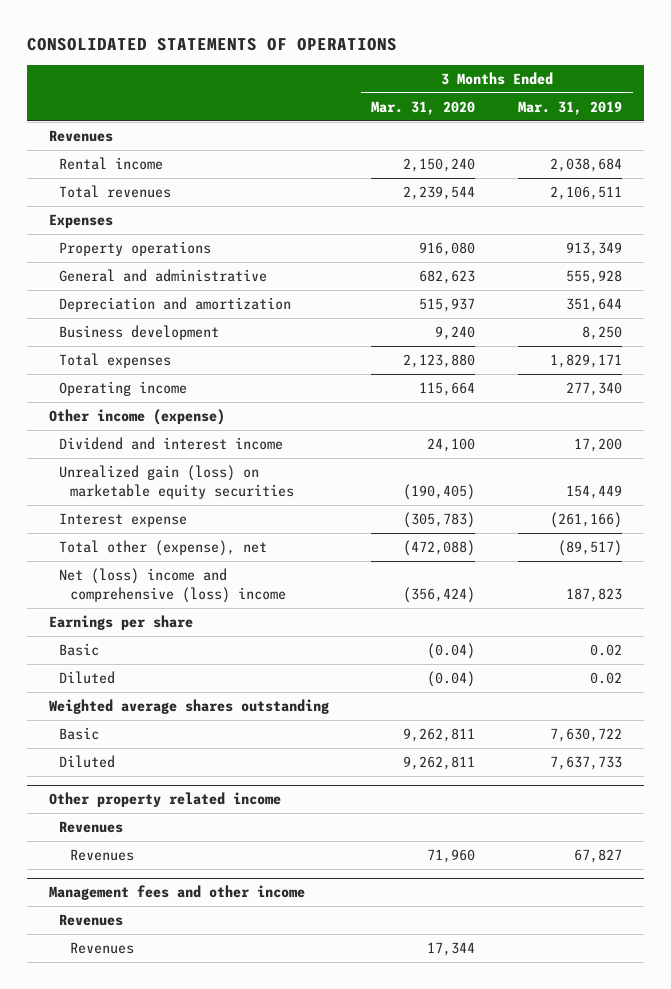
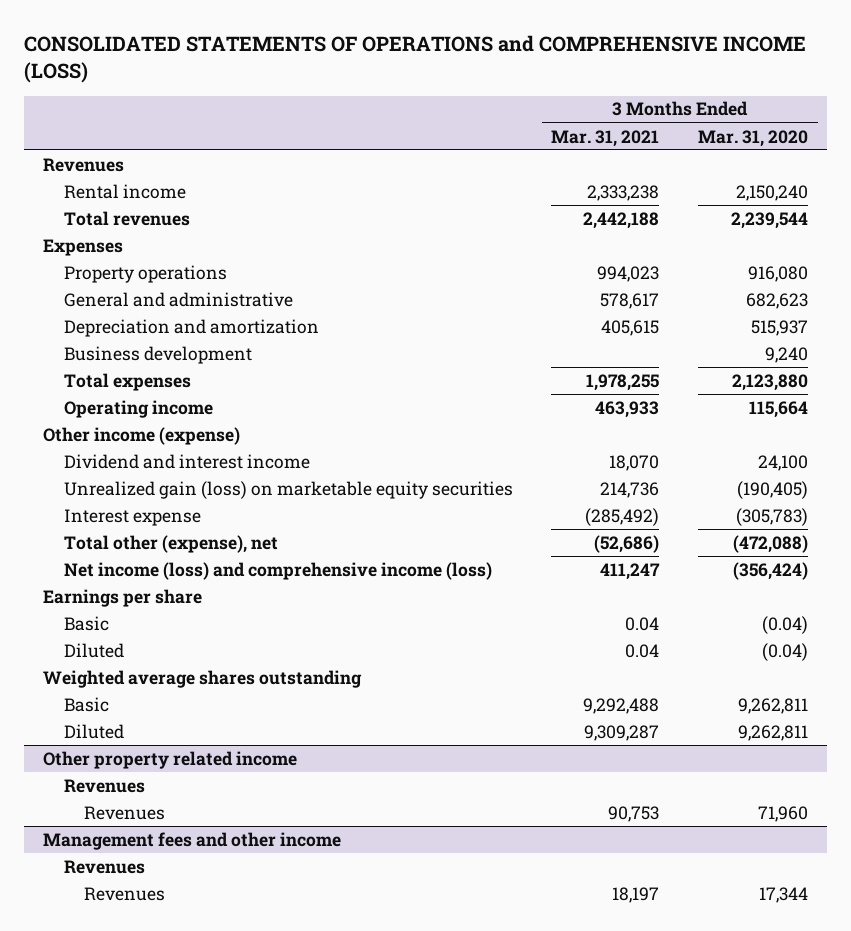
[27,38,398,52] CONSOLIDATED STATEMENTS OF OPERATIONS -> [23,35,806,84] CONSOLIDATED STATEMENTS OF OPERATIONS and COMPREHENSIVE INCOME (LOSS)
[518,100,623,115] Mar. 31, 2019 -> none
none -> [551,129,660,147] Mar. 31, 2021
[59,568,287,603] Net (loss) income and comprehensive (loss) income -> [63,561,492,580] Net income (loss) and comprehensive income (loss)

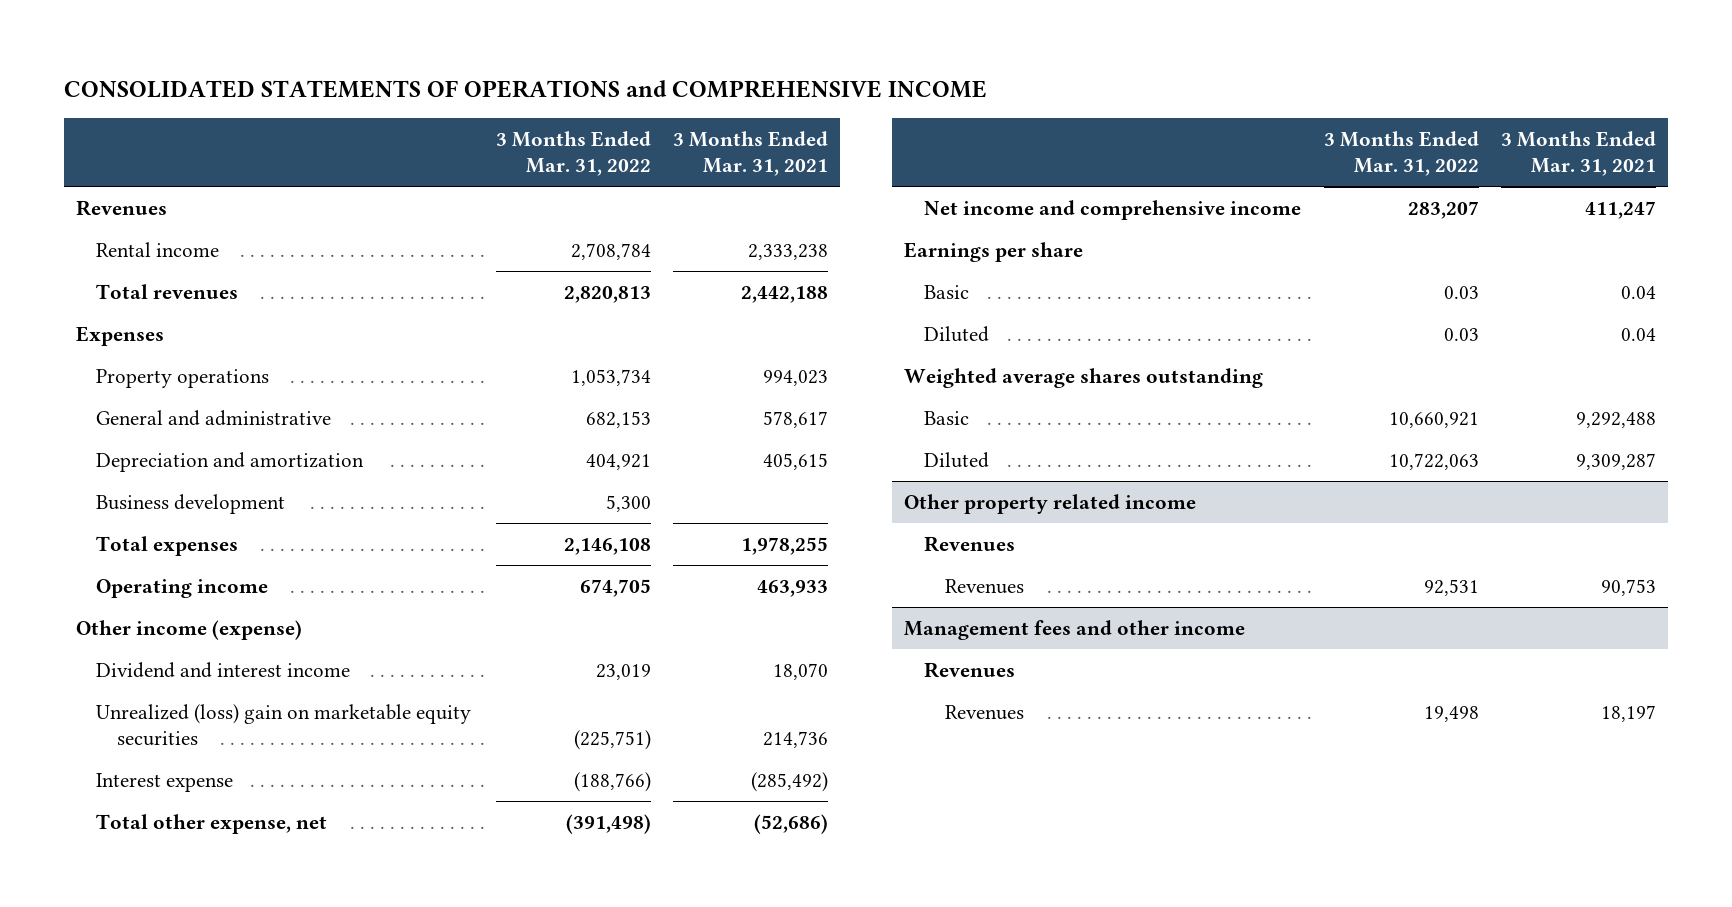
[23,35,806,84] CONSOLIDATED STATEMENTS OF OPERATIONS and COMPREHENSIVE INCOME (LOSS) -> [64,79,988,98] CONSOLIDATED STATEMENTS OF OPERATIONS and COMPREHENSIVE INCOME
[697,129,808,147] Mar. 31, 2020 -> none
none -> [495,130,651,176] 3 Months Ended Mar. 31, 2022
[63,480,513,499] Unrealized gain (loss) on marketable equity securities -> [96,704,472,747] Unrealized (loss) gain on marketable equity securities
[63,534,278,553] Total other (expense), net -> [96,814,328,835] Total other expense, net
[63,561,492,580] Net income (loss) and comprehensive income (loss) -> [924,200,1302,221] Net income and comprehensive income

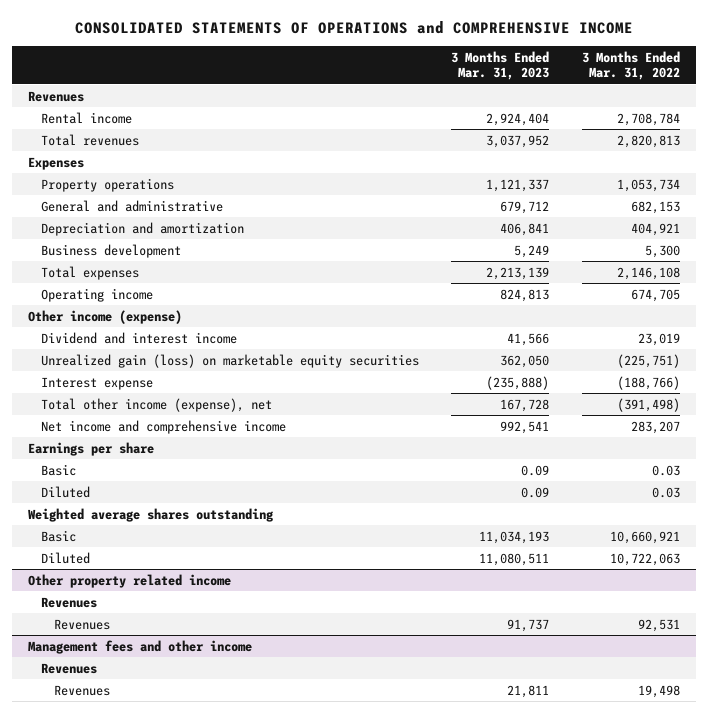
[673,130,829,176] 3 Months Ended Mar. 31, 2021 -> none
none -> [451,50,550,81] 3 Months Ended Mar. 31, 2023
[96,704,472,747] Unrealized (loss) gain on marketable equity securities -> [41,353,420,368] Unrealized gain (loss) on marketable equity securities
[96,814,328,835] Total other expense, net -> [41,397,273,412] Total other income (expense), net

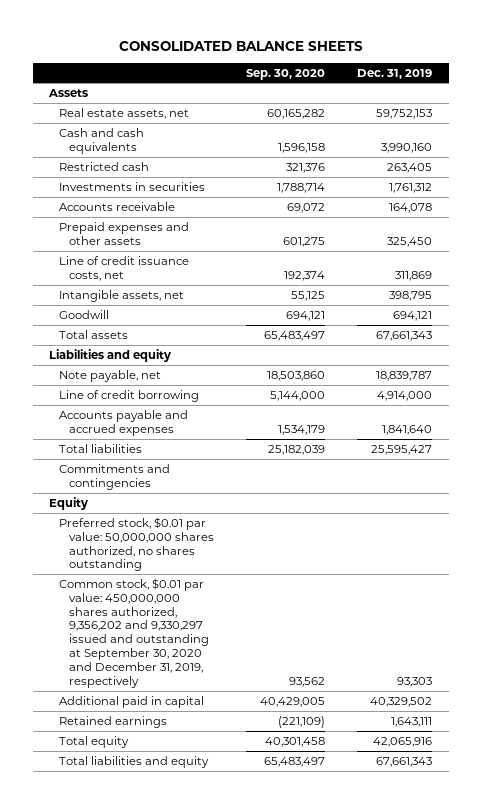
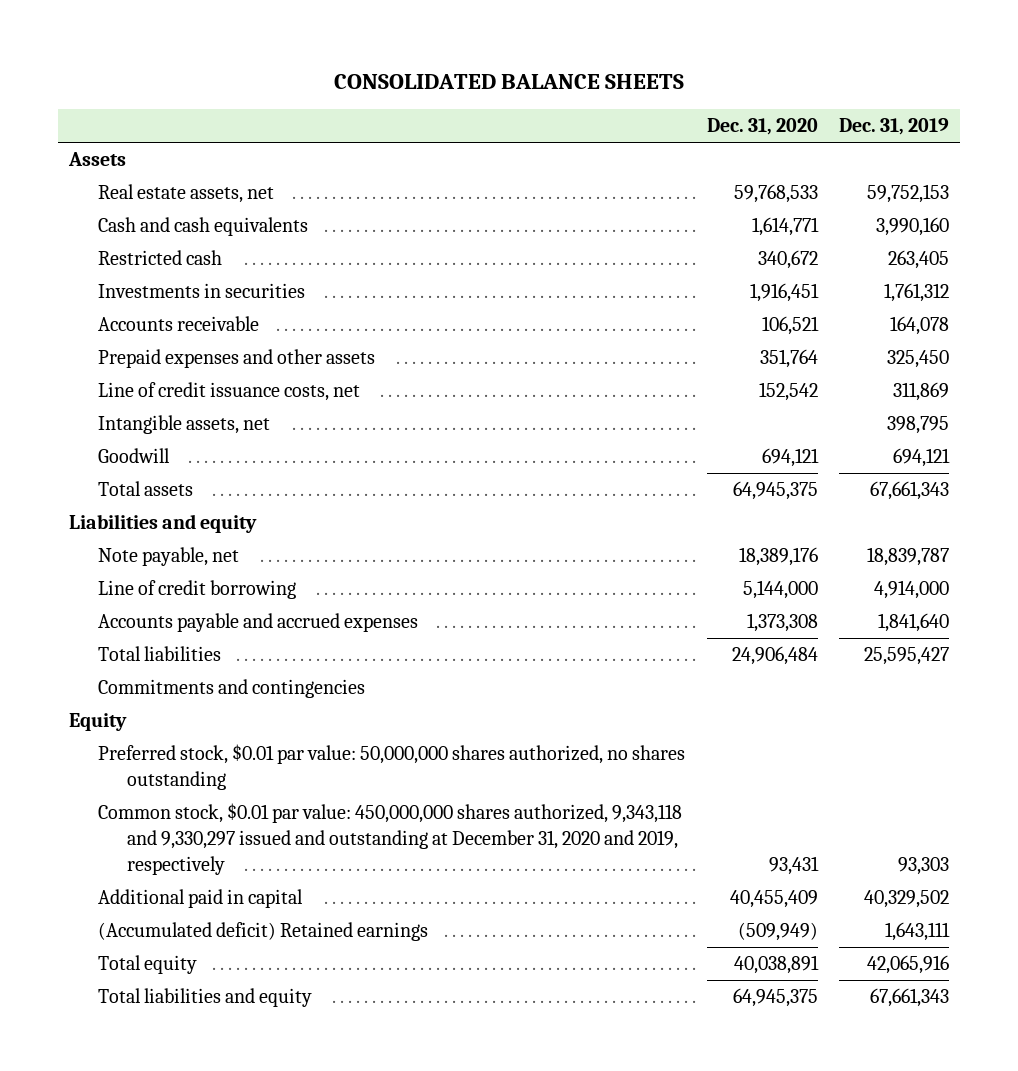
[246,68,326,80] Sep. 30, 2020 -> none
none -> [706,118,818,136] Dec. 31, 2020
[59,577,209,688] Common stock, $0.01 par value: 450,000,000 shares authorized, 9,356,202 and 9,330,297 issued and outstanding at September 30, 2020 and December 31, 2019, respectively -> [97,803,682,875] Common stock, $0.01 par value: 450,000,000 shares authorized, 9,343,118 and 9,330,297 issued and outstanding at December 31, 2020 and 2019, respectively
[59,715,168,728] Retained earnings -> [97,922,428,942] (Accumulated deficit) Retained earnings

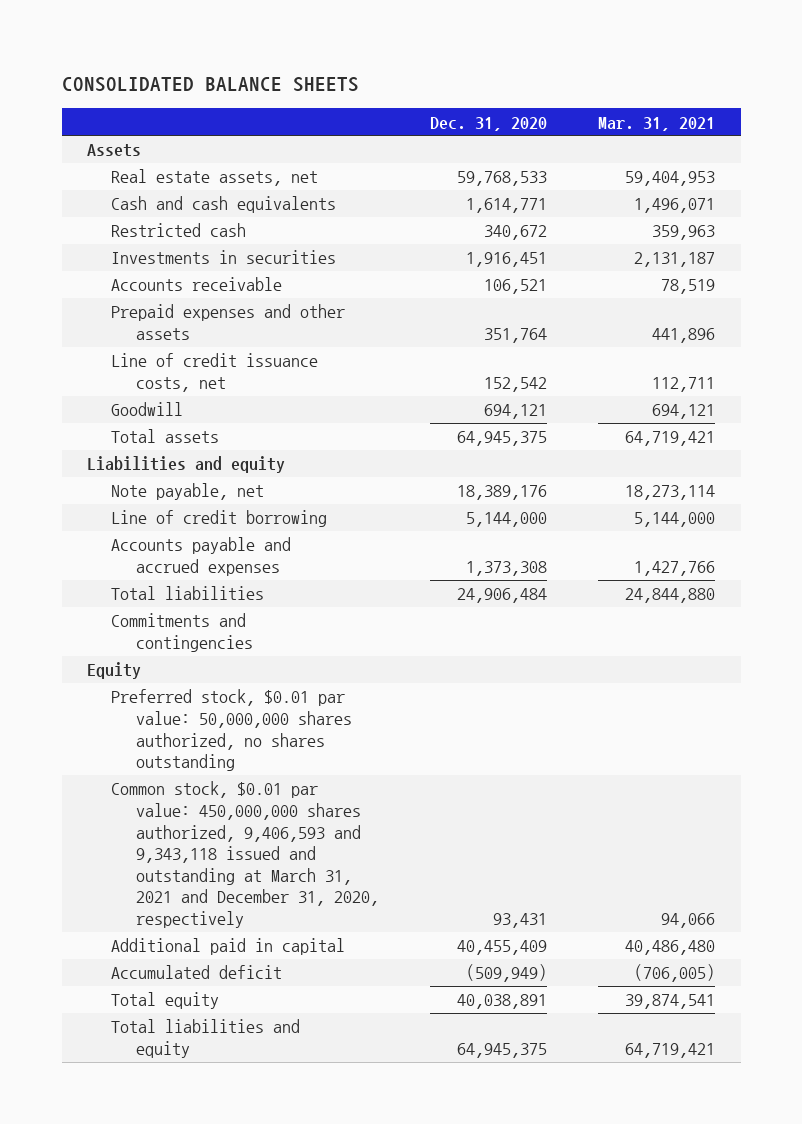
[839,118,950,136] Dec. 31, 2019 -> none
none -> [598,116,716,131] Mar. 31, 2021
[97,415,270,435] Intangible assets, net -> none
[97,803,682,875] Common stock, $0.01 par value: 450,000,000 shares authorized, 9,343,118 and 9,330,297 issued and outstanding at December 31, 2020 and 2019, respectively -> [111,781,379,929] Common stock, $0.01 par value: 450,000,000 shares authorized, 9,406,593 and 9,343,118 issued and outstanding at March 31, 2021 and December 31, 2020, respectively
[97,922,428,942] (Accumulated deficit) Retained earnings -> [111,965,283,980] Accumulated deficit

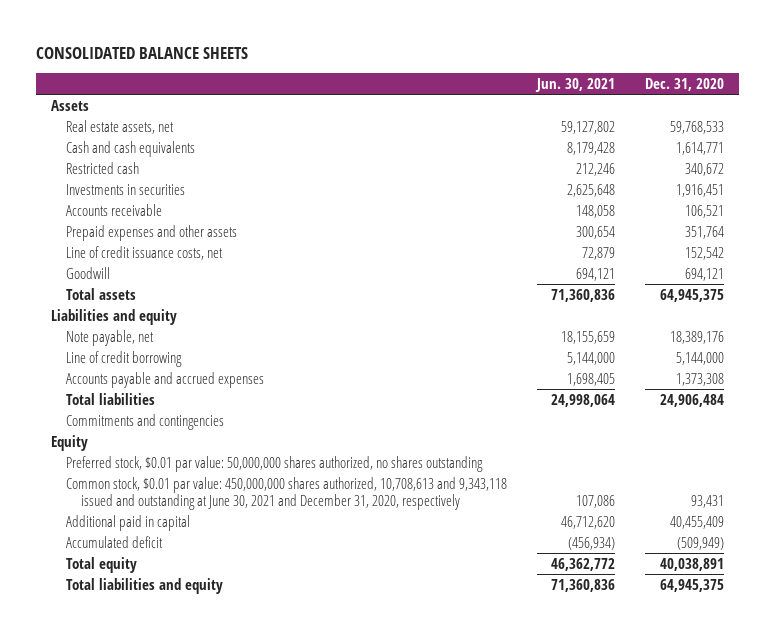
[598,116,716,131] Mar. 31, 2021 -> none
none -> [535,77,616,92] Jun. 30, 2021
[111,781,379,929] Common stock, $0.01 par value: 450,000,000 shares authorized, 9,406,593 and 9,343,118 issued and outstanding at March 31, 2021 and December 31, 2020, respectively -> [65,476,507,511] Common stock, $0.01 par value: 450,000,000 shares authorized, 10,708,613 and 9,343,118 issued and outstanding at June 30, 2021 and December 31, 2020, respectively

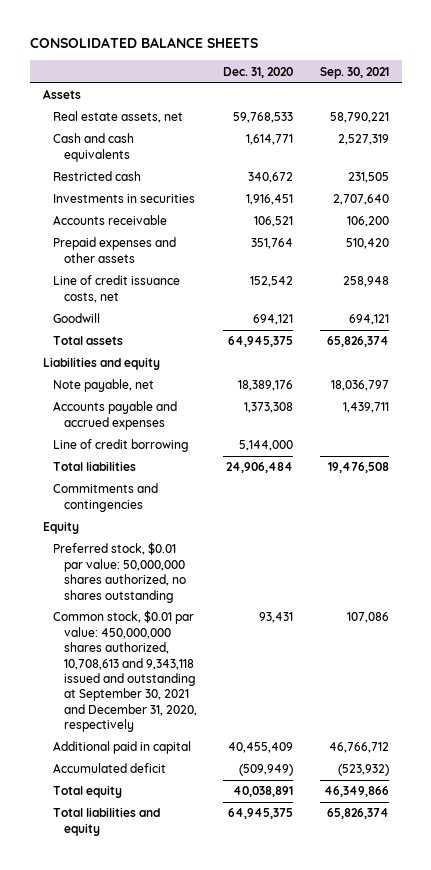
[535,77,616,92] Jun. 30, 2021 -> none
none -> [319,66,389,79] Sep. 30, 2021
[65,350,182,367] Line of credit borrowing -> [53,439,190,453] Line of credit borrowing
[65,476,507,511] Common stock, $0.01 par value: 450,000,000 shares authorized, 10,708,613 and 9,343,118 issued and outstanding at June 30, 2021 and December 31, 2020, respectively -> [53,610,198,732] Common stock, $0.01 par value: 450,000,000 shares authorized, 10,708,613 and 9,343,118 issued and outstanding at September 30, 2021 and December 31, 2020, respectively

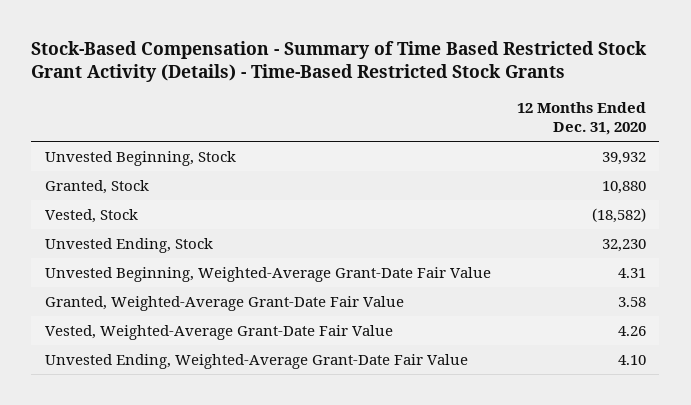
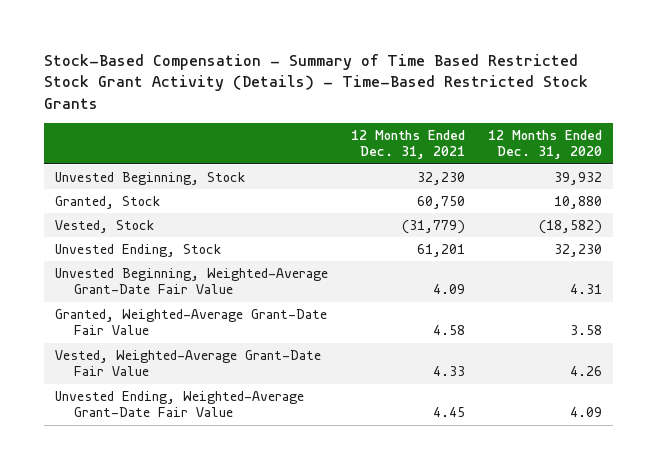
none -> [351,129,466,160] 12 Months Ended Dec. 31, 2021
[618,354,647,365] 4.10 -> [569,407,602,418] 4.09

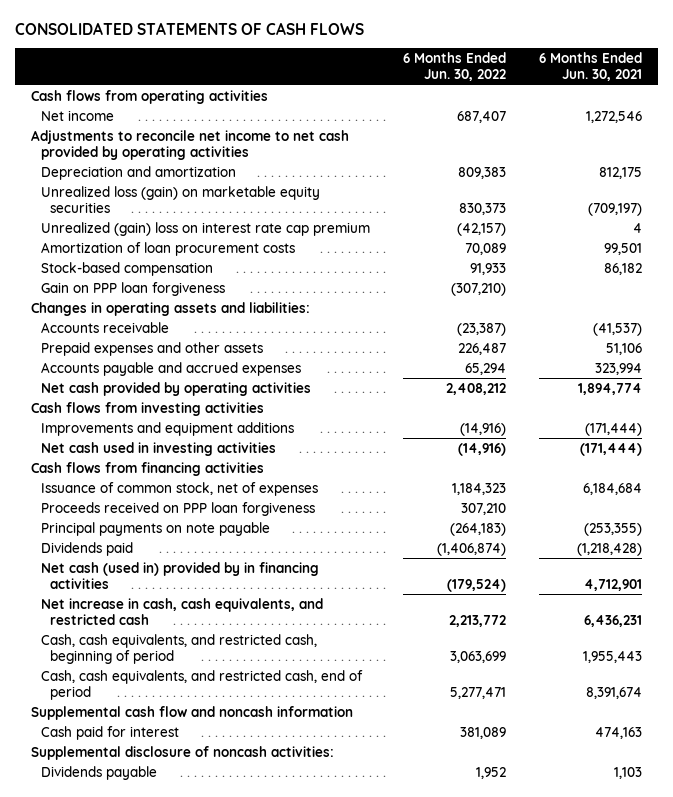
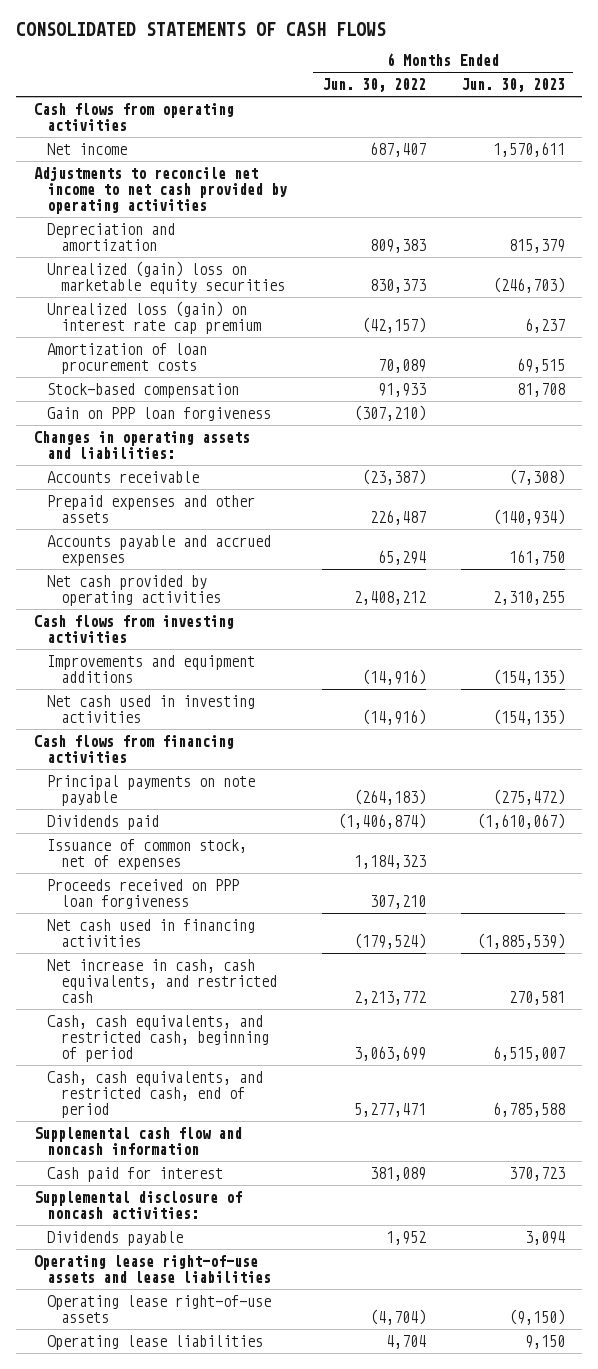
[538,52,642,82] 6 Months Ended Jun. 30, 2021 -> none
none -> [460,78,565,93] Jun. 30, 2023
[40,185,320,214] Unrealized loss (gain) on marketable equity securities -> [47,260,286,294] Unrealized (gain) loss on marketable equity securities
[40,221,370,236] Unrealized (gain) loss on interest rate cap premium -> [47,300,262,334] Unrealized loss (gain) on interest rate cap premium
[40,481,318,496] Issuance of common stock, net of expenses -> [47,838,248,870] Issuance of common stock, net of expenses
[40,501,315,516] Proceeds received on PPP loan forgiveness -> [47,878,240,909] Proceeds received on PPP loan forgiveness
[40,561,319,590] Net cash (used in) provided by in financing activities -> [47,918,256,947] Net cash used in financing activities
none -> [33,1254,272,1283] Operating lease right-of-use assets and lease liabilities
none -> [47,1294,272,1323] Operating lease right-of-use assets
none -> [47,1334,264,1350] Operating lease liabilities

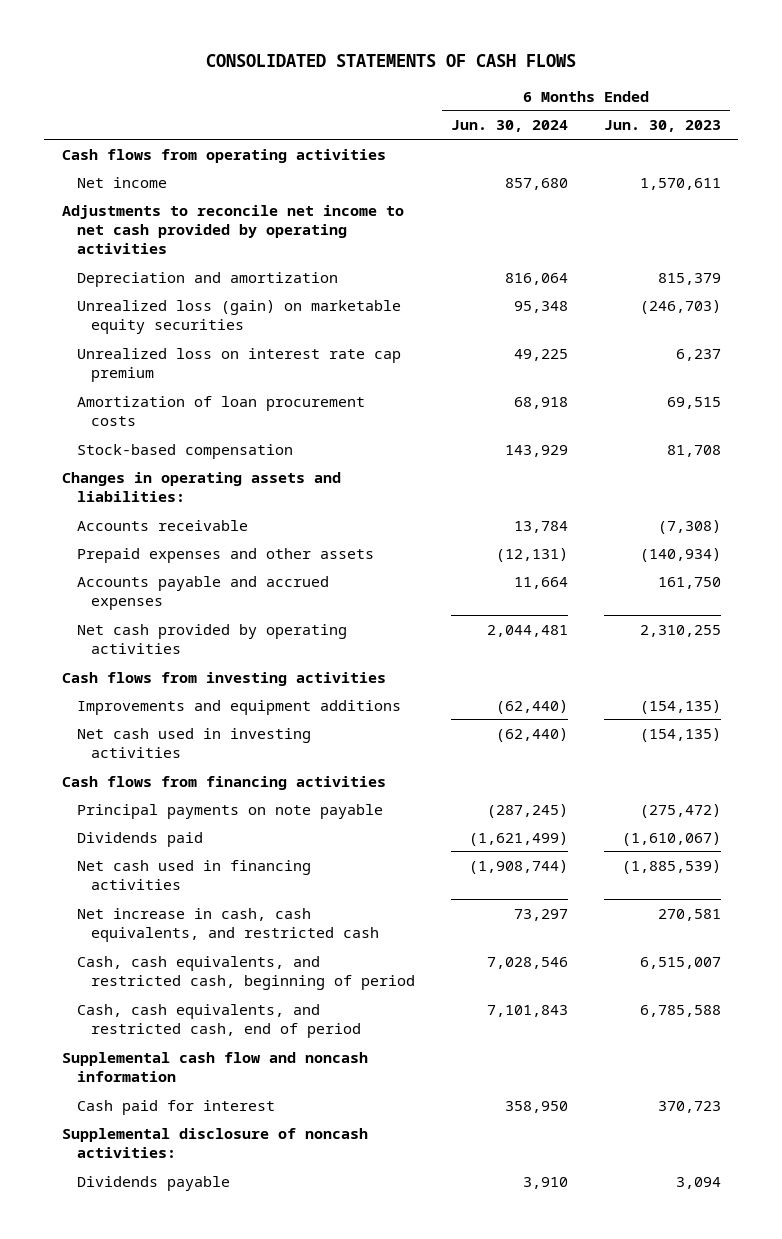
[322,78,427,93] Jun. 30, 2022 -> none
none -> [451,120,569,133] Jun. 30, 2024
[47,260,286,294] Unrealized (gain) loss on marketable equity securities -> [76,299,401,334] Unrealized loss (gain) on marketable equity securities
[47,300,262,334] Unrealized loss (gain) on interest rate cap premium -> [76,347,401,382] Unrealized loss on interest rate cap premium
[47,406,272,421] Gain on PPP loan forgiveness -> none
[47,838,248,870] Issuance of common stock, net of expenses -> none
[47,878,240,909] Proceeds received on PPP loan forgiveness -> none
[33,1254,272,1283] Operating lease right-of-use assets and lease liabilities -> none
[47,1294,272,1323] Operating lease right-of-use assets -> none
[47,1334,264,1350] Operating lease liabilities -> none

